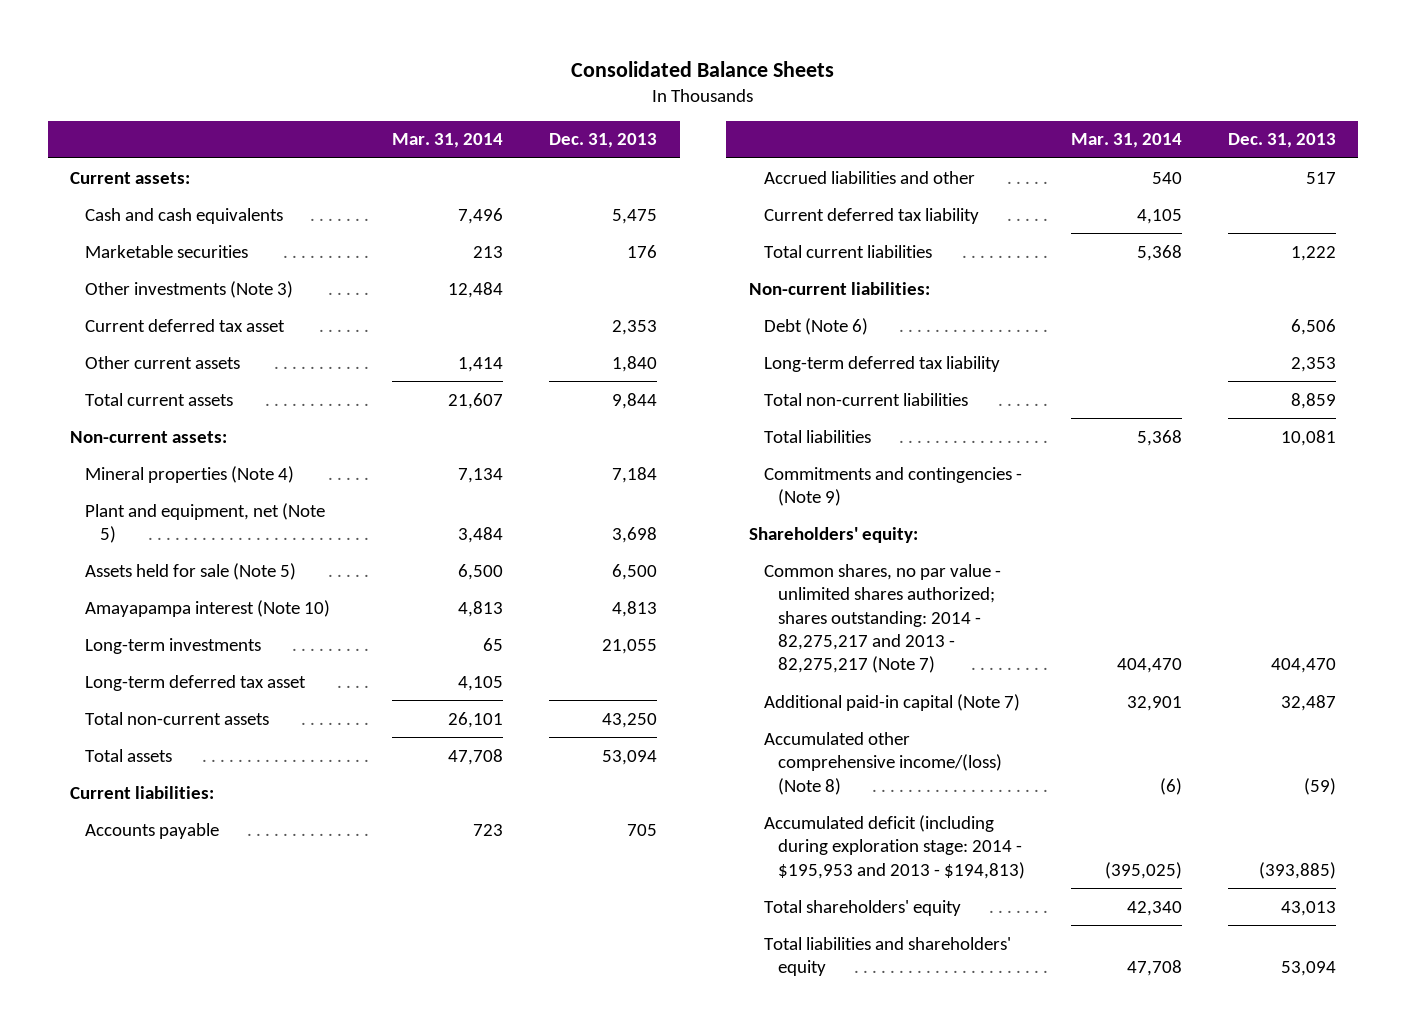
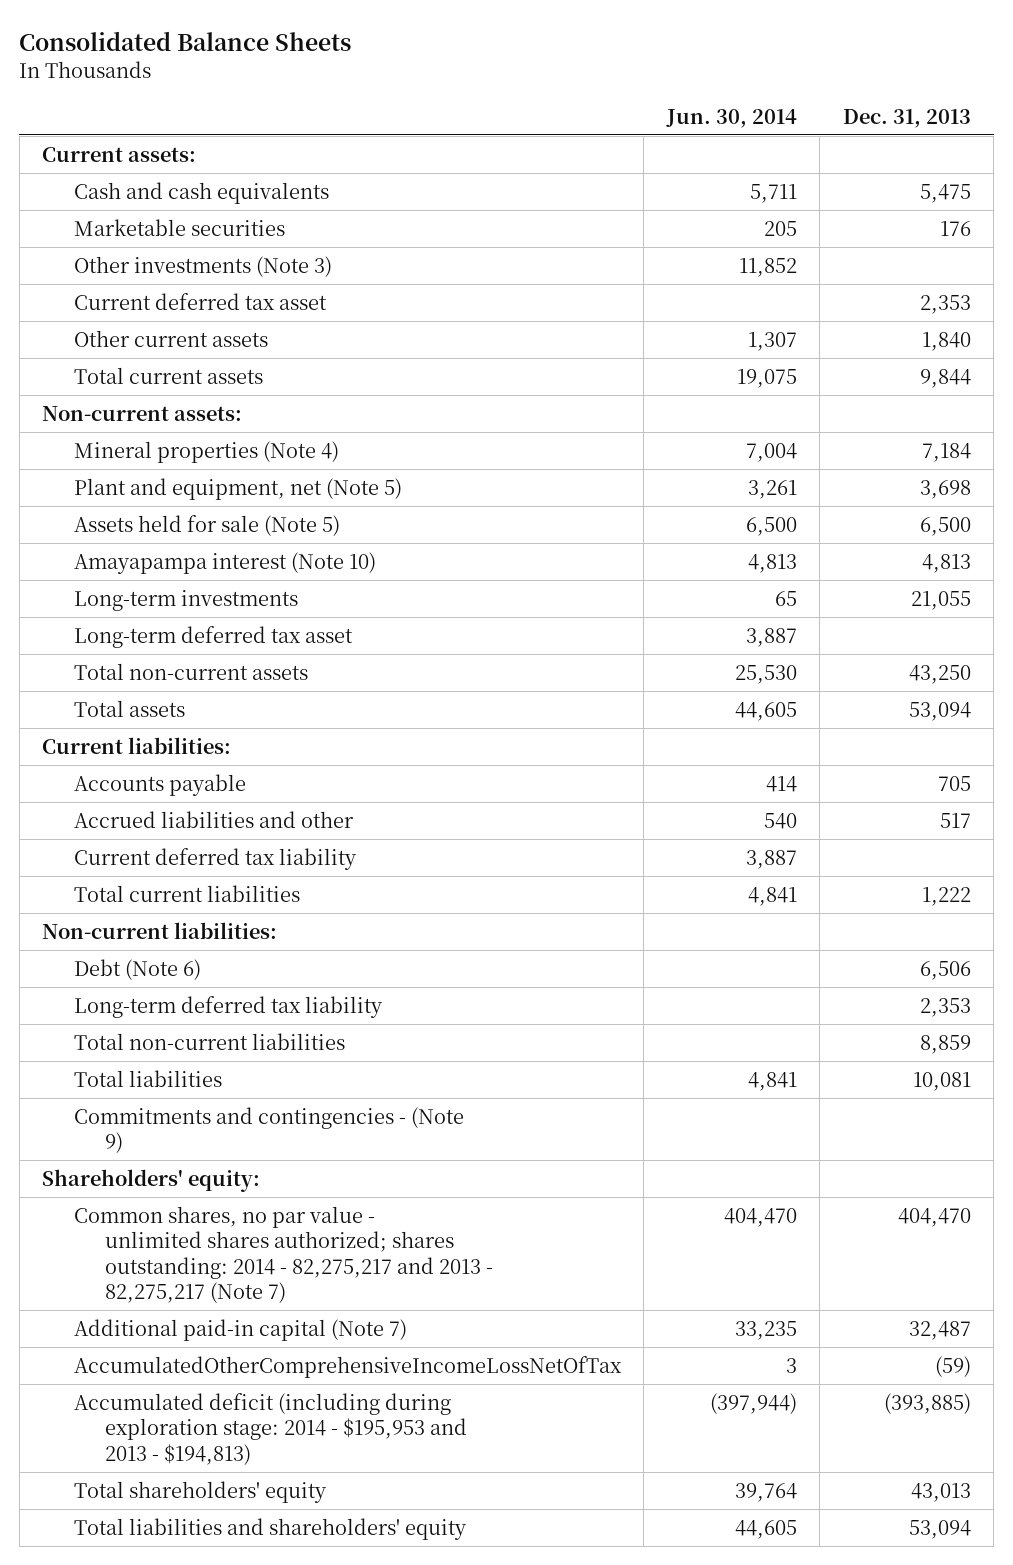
[392,133,504,149] Mar. 31, 2014 -> none
none -> [665,108,797,128] Jun. 30, 2014
[763,731,1003,795] Accumulated other comprehensive income/(loss) (Note 8) -> none
none -> [73,1355,622,1378] AccumulatedOtherComprehensiveIncomeLossNetOfTax

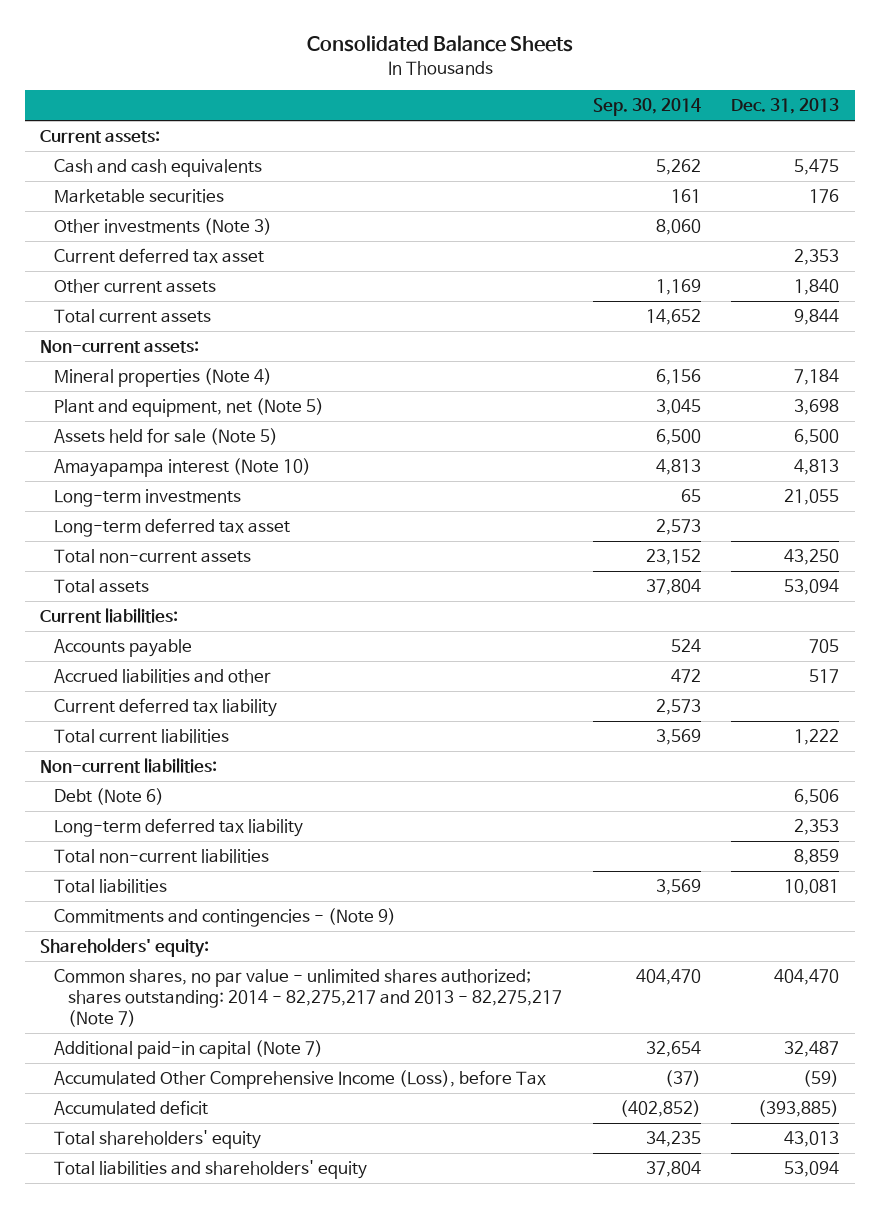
[665,108,797,128] Jun. 30, 2014 -> none
none -> [592,98,701,117] Sep. 30, 2014
[73,1355,622,1378] AccumulatedOtherComprehensiveIncomeLossNetOfTax -> none
none -> [53,1070,546,1090] Accumulated Other Comprehensive Income (Loss), before Tax
[73,1392,467,1465] Accumulated deficit (including during exploration stage: 2014 - $195,953 and 2013 - $194,813) -> [53,1100,208,1116] Accumulated deficit

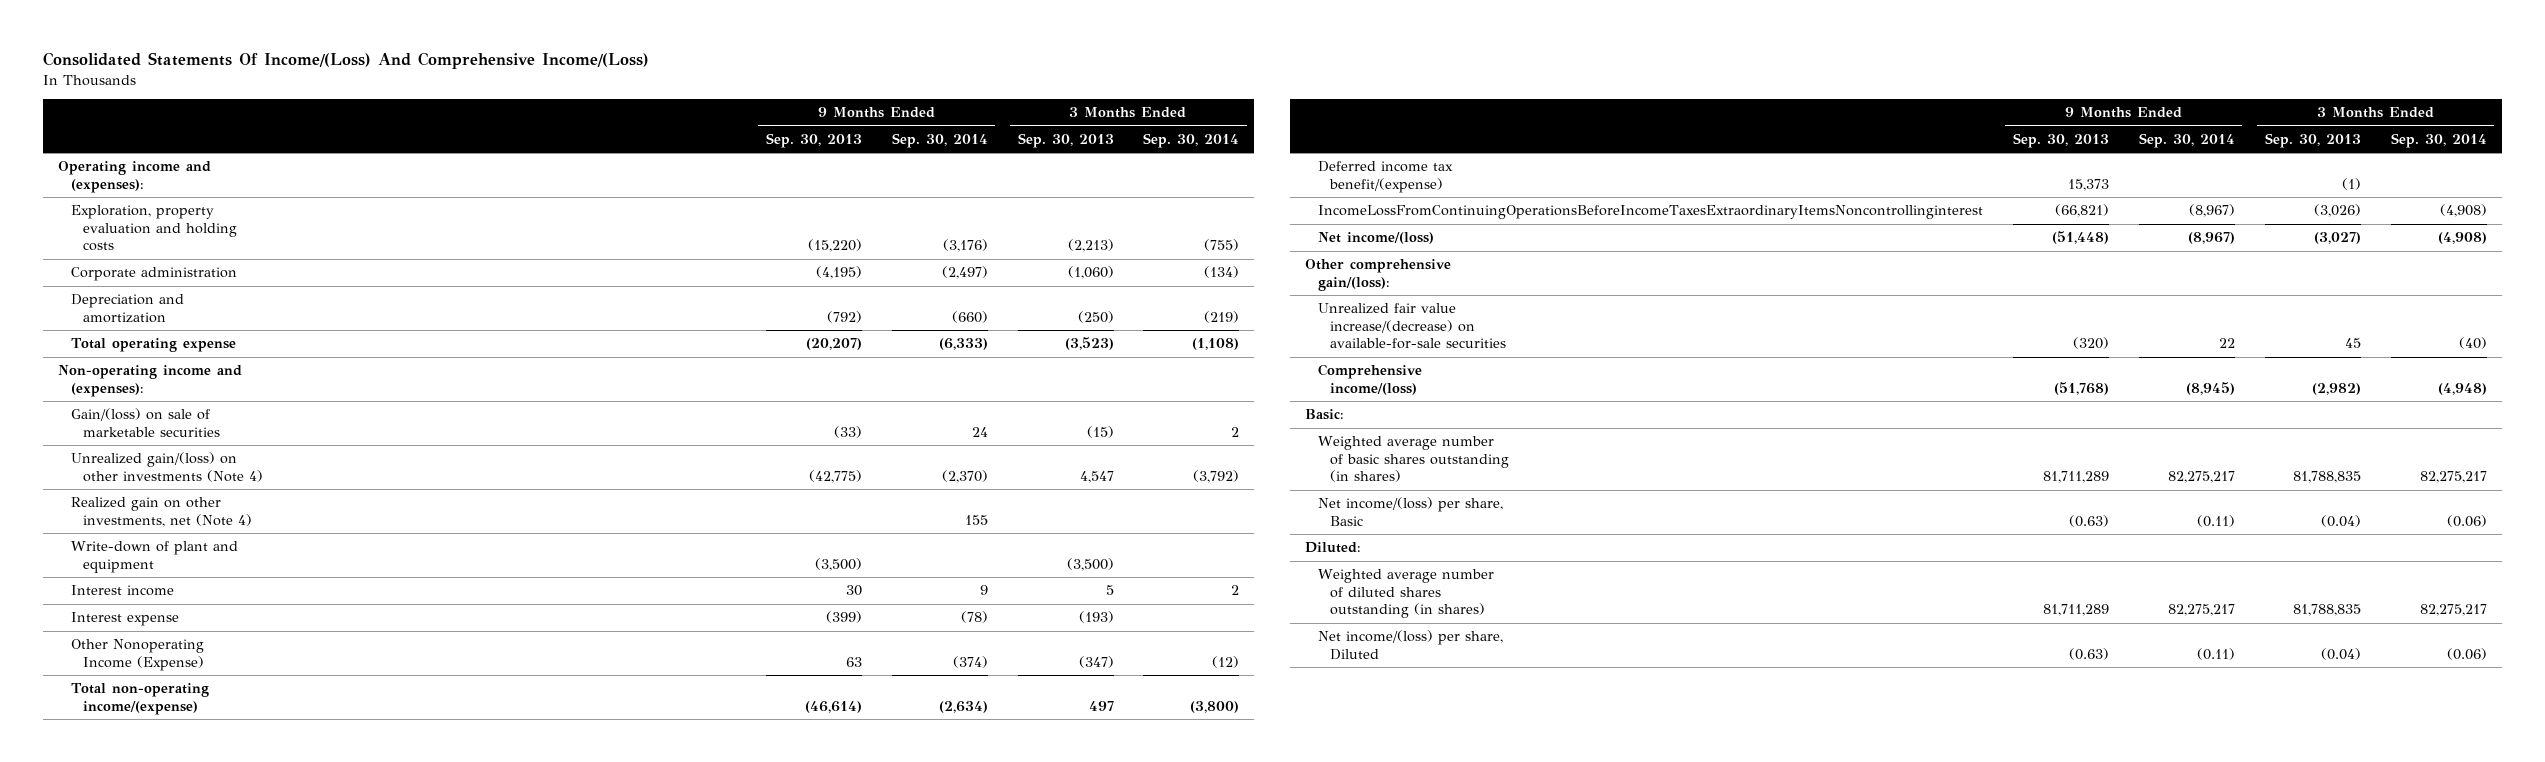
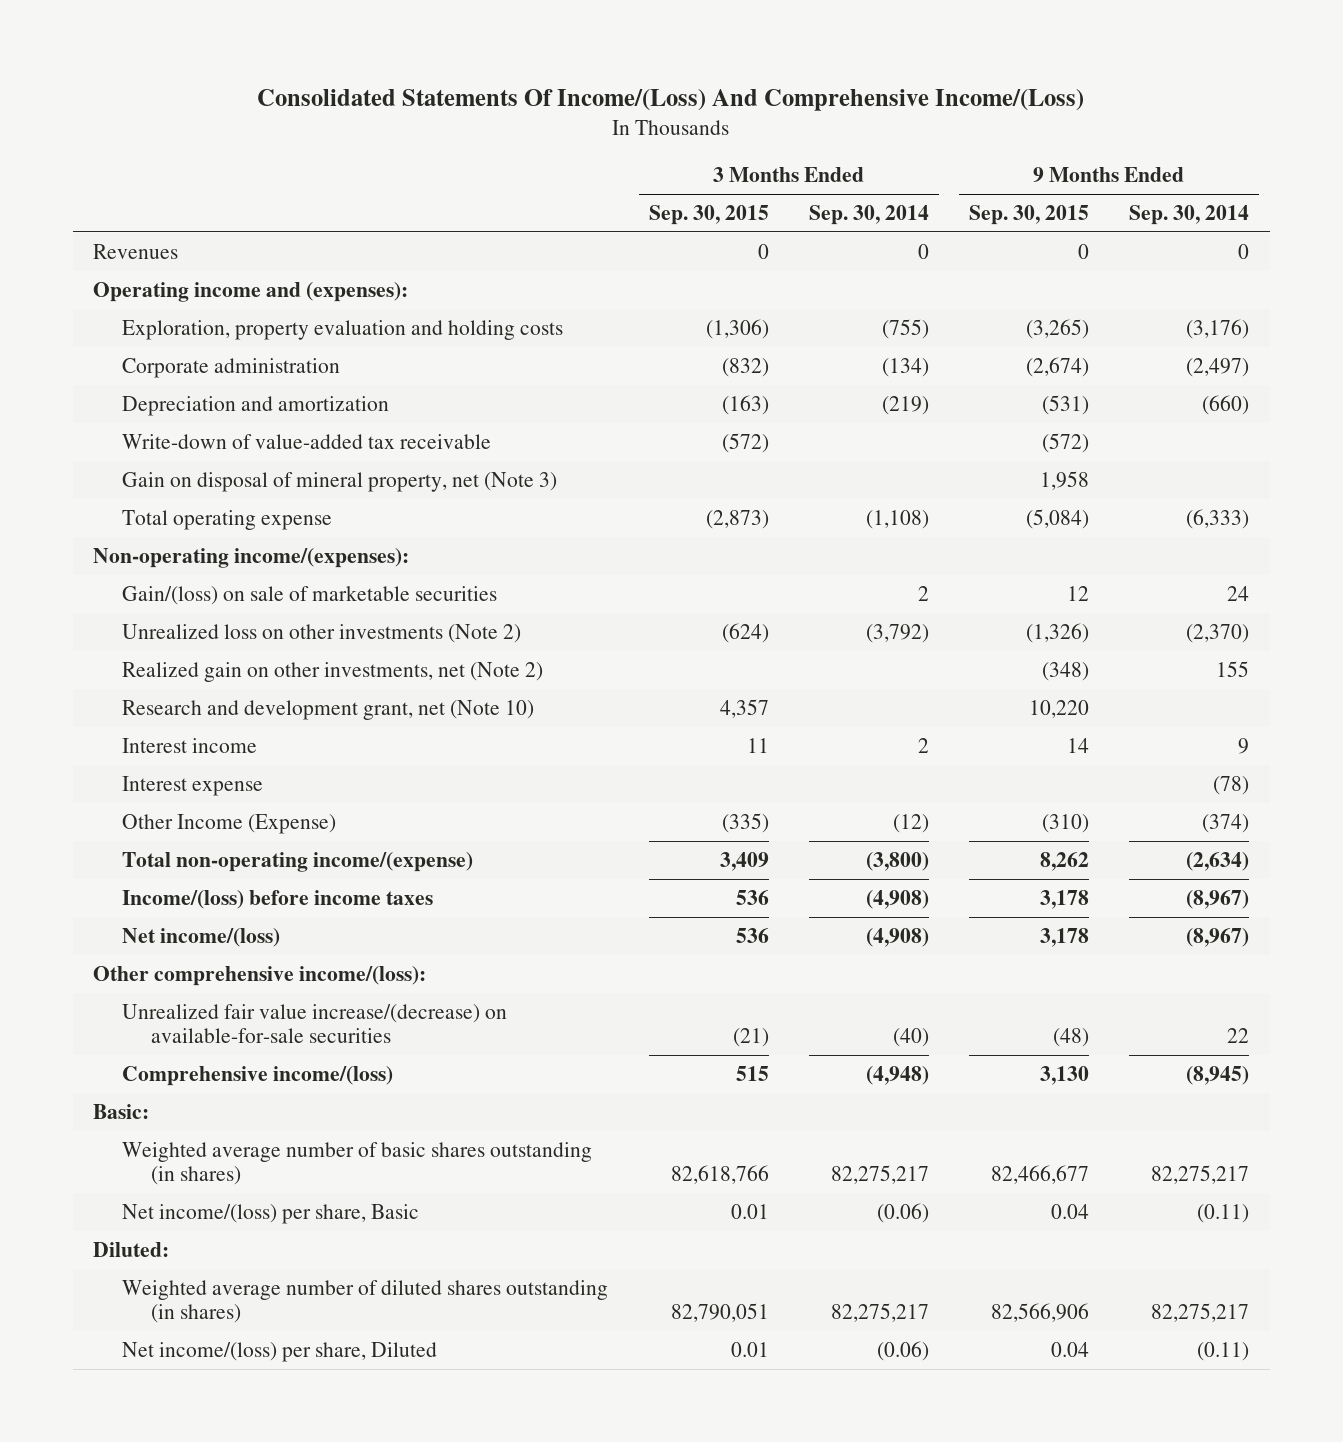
[765,132,862,148] Sep. 30, 2013 -> none
[1017,132,1114,148] Sep. 30, 2013 -> none
none -> [648,204,769,225] Sep. 30, 2015
none -> [969,204,1090,225] Sep. 30, 2015
none -> [93,243,179,259] Revenues
none -> [122,433,492,449] Write-down of value-added tax receivable
none -> [122,471,558,492] Gain on disposal of mineral property, net (Note 3)
[58,365,243,397] Non-operating income and (expenses): -> [93,547,410,568] Non-operating income/(expenses):
[70,541,238,573] Write-down of plant and equipment -> none
[70,452,263,482] Unrealized gain/(loss) on other investments (Note 4) -> [122,623,522,643] Unrealized loss on other investments (Note 2)
[70,497,252,527] Realized gain on other investments, net (Note 4) -> [122,661,544,682] Realized gain on other investments, net (Note 2)
none -> [122,699,535,720] Research and development grant, net (Note 10)
[70,639,204,671] Other Nonoperating Income (Expense) -> [122,813,337,834] Other Income (Expense)
[1317,161,1453,193] Deferred income tax benefit/(expense) -> none
[1317,205,1983,220] IncomeLossFromContinuingOperationsBeforeIncomeTaxesExtraordinaryItemsNoncontrollinginterest -> [122,889,434,909] Income/(loss) before income taxes
[1305,259,1452,291] Other comprehensive gain/(loss): -> [93,965,427,986] Other comprehensive income/(loss):

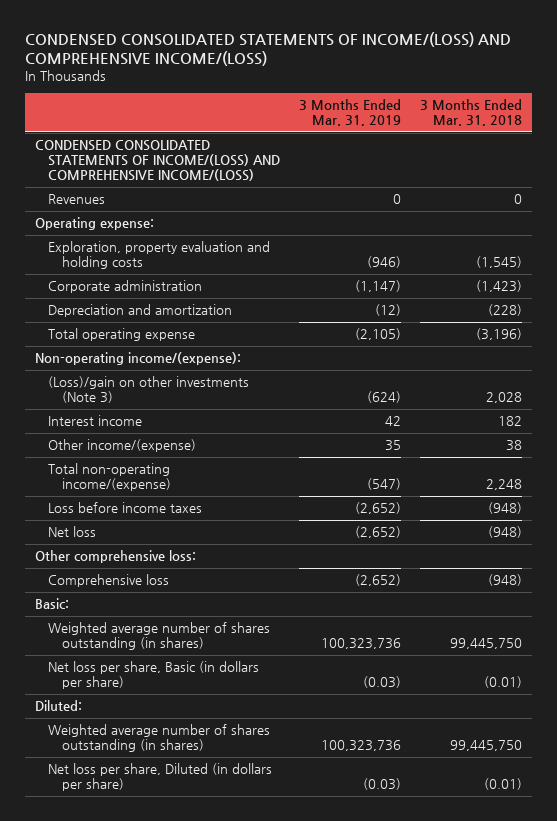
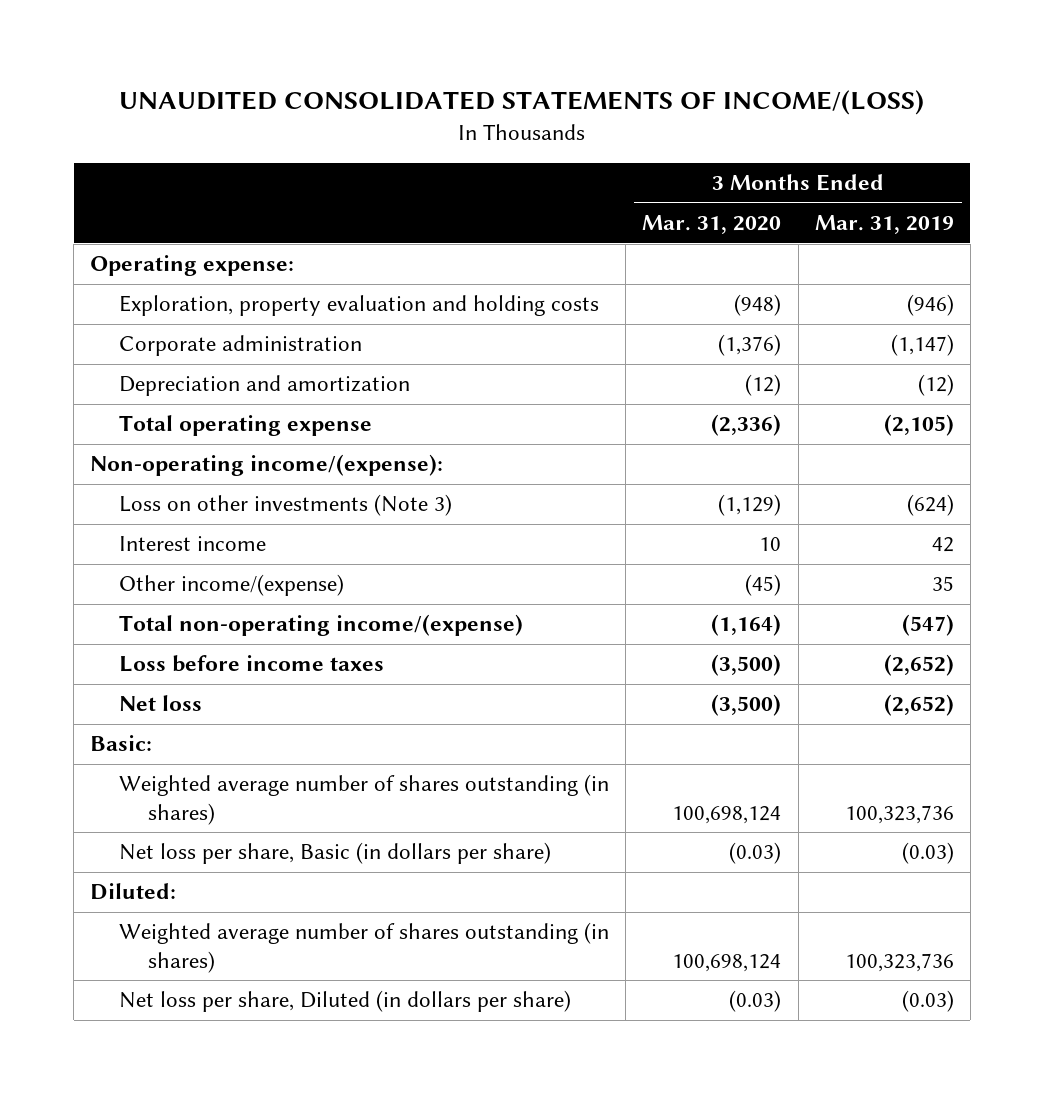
[24,32,511,67] CONDENSED CONSOLIDATED STATEMENTS OF INCOME/(LOSS) AND COMPREHENSIVE INCOME/(LOSS) -> [118,90,924,116] UNAUDITED CONSOLIDATED STATEMENTS OF INCOME/(LOSS)
[420,98,523,126] 3 Months Ended Mar. 31, 2018 -> none
none -> [642,215,782,235] Mar. 31, 2020
[34,140,281,182] CONDENSED CONSOLIDATED STATEMENTS OF INCOME/(LOSS) AND COMPREHENSIVE INCOME/(LOSS) -> none
[48,194,106,205] Revenues -> none
[48,376,250,404] (Loss)/gain on other investments (Note 3) -> [119,494,453,517] Loss on other investments (Note 3)
[34,550,196,564] Other comprehensive loss: -> none
[48,574,170,588] Comprehensive loss -> none

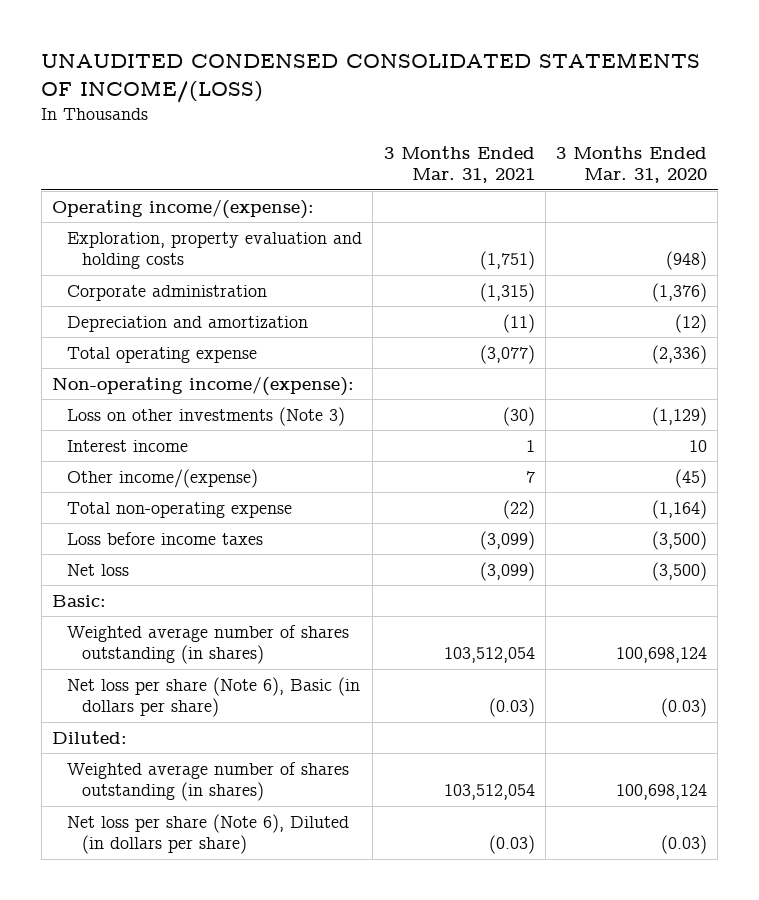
[118,90,924,116] UNAUDITED CONSOLIDATED STATEMENTS OF INCOME/(LOSS) -> [41,52,701,103] UNAUDITED CONDENSED CONSOLIDATED STATEMENTS OF INCOME/(LOSS)
[814,215,954,235] Mar. 31, 2019 -> none
none -> [383,145,535,184] 3 Months Ended Mar. 31, 2021
[90,255,295,277] Operating expense: -> [51,198,314,219] Operating income/(expense):
[119,614,524,637] Total non-operating income/(expense) -> [67,501,293,518] Total non-operating expense
[119,842,552,865] Net loss per share, Basic (in dollars per share) -> [67,676,361,717] Net loss per share (Note 6), Basic (in dollars per share)
[119,990,572,1013] Net loss per share, Diluted (in dollars per share) -> [67,813,350,854] Net loss per share (Note 6), Diluted (in dollars per share)

